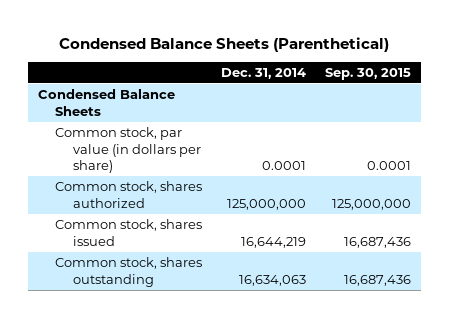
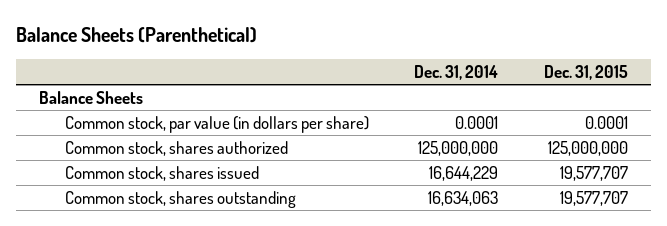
[59,36,390,52] Condensed Balance Sheets (Parenthetical) -> [15,27,257,44] Balance Sheets (Parenthetical)
[325,67,412,80] Sep. 30, 2015 -> none
none -> [544,65,629,81] Dec. 31, 2015
[37,89,175,116] Condensed Balance Sheets -> [38,90,143,104] Balance Sheets
[241,236,307,248] 16,644,219 -> [429,165,499,181] 16,644,229

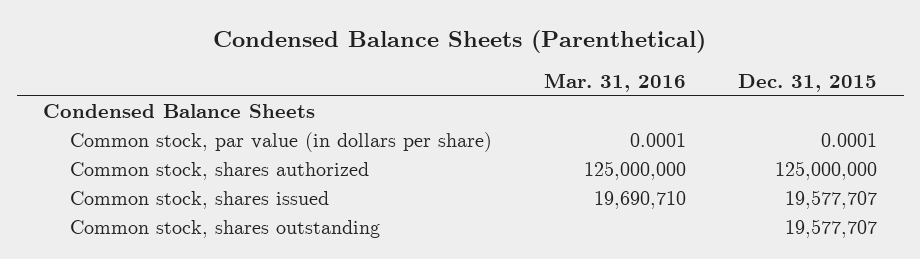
[15,27,257,44] Balance Sheets (Parenthetical) -> [213,29,707,53] Condensed Balance Sheets (Parenthetical)
[414,65,499,81] Dec. 31, 2014 -> none
none -> [544,72,687,92] Mar. 31, 2016
[38,90,143,104] Balance Sheets -> [42,104,315,119] Condensed Balance Sheets

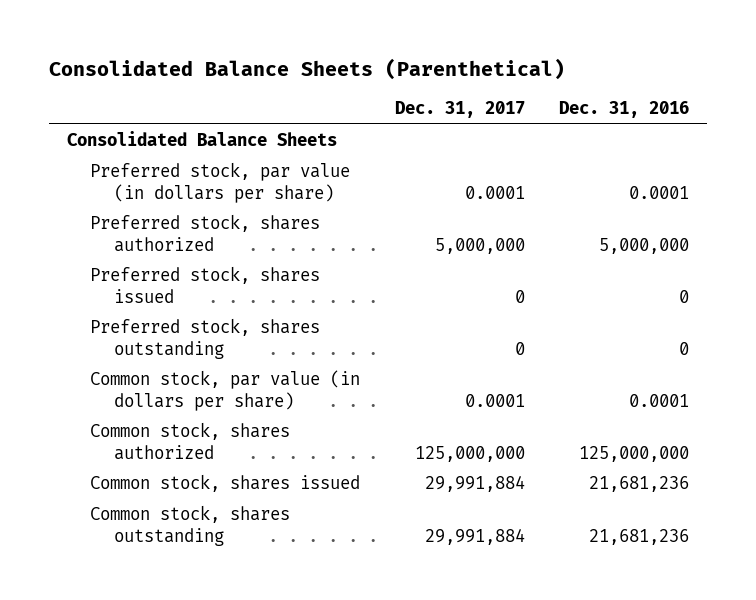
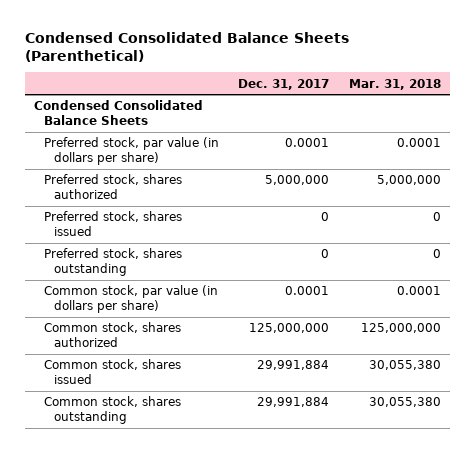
[49,57,566,80] Consolidated Balance Sheets (Parenthetical) -> [24,31,349,62] Condensed Consolidated Balance Sheets (Parenthetical)
[559,101,690,119] Dec. 31, 2016 -> none
none -> [348,78,441,90] Mar. 31, 2018
[66,131,337,147] Consolidated Balance Sheets -> [34,100,204,126] Condensed Consolidated Balance Sheets

